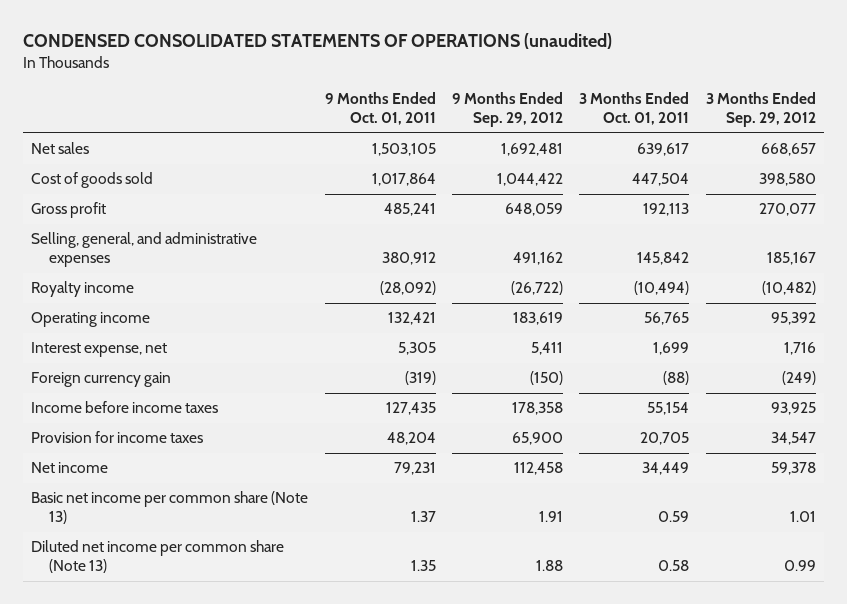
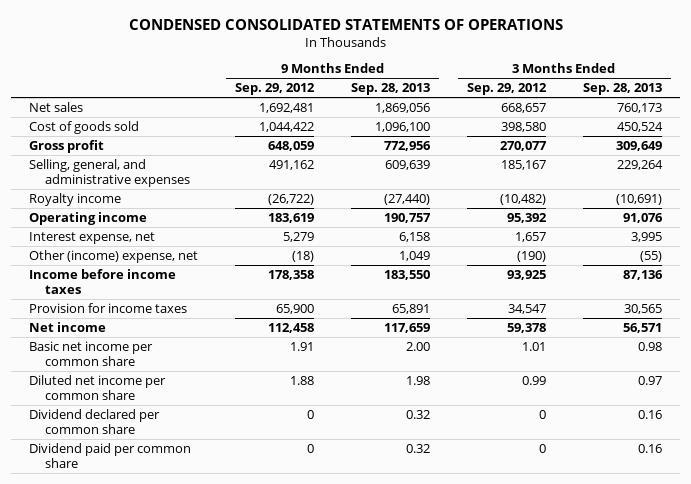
[23,33,613,50] CONDENSED CONSOLIDATED STATEMENTS OF OPERATIONS (unaudited) -> [128,19,563,31] CONDENSED CONSOLIDATED STATEMENTS OF OPERATIONS
[324,91,436,125] 9 Months Ended Oct. 01, 2011 -> none
[579,91,690,125] 3 Months Ended Oct. 01, 2011 -> none
none -> [351,83,431,96] Sep. 28, 2013
none -> [582,83,662,96] Sep. 28, 2013
[31,372,172,388] Foreign currency gain -> none
[530,342,563,356] 5,411 -> [283,231,315,242] 5,279
[783,342,816,356] 1,716 -> [515,231,547,242] 1,657
none -> [29,249,199,263] Other (income) expense, net
[31,491,309,525] Basic net income per common share (Note 13) -> [29,340,154,366] Basic net income per common share
[31,540,285,574] Diluted net income per common share (Note 13) -> [29,374,167,400] Diluted net income per common share
none -> [29,408,161,434] Dividend declared per common share
none -> [29,442,192,468] Dividend paid per common share

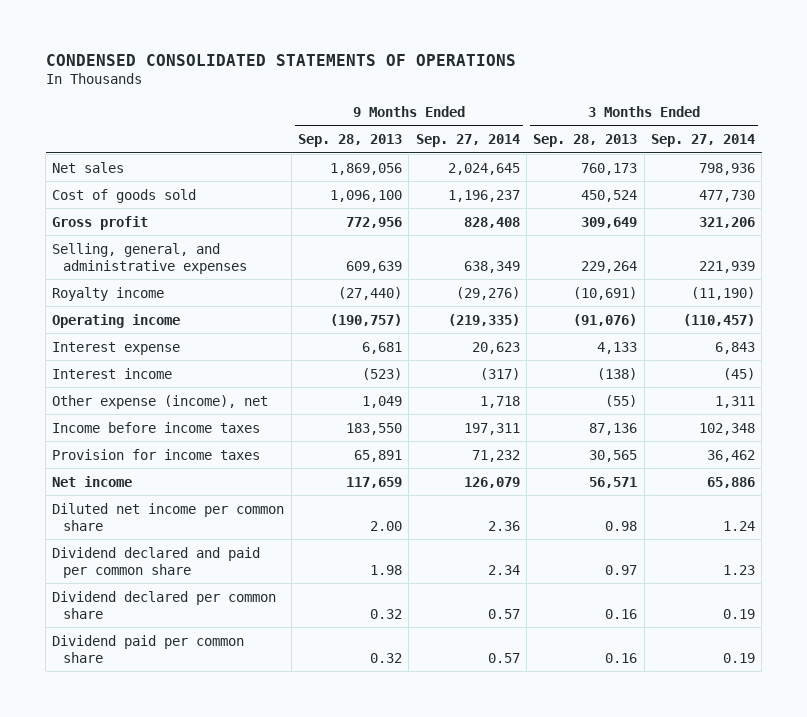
[235,83,316,96] Sep. 29, 2012 -> none
[467,83,548,96] Sep. 29, 2012 -> none
none -> [415,133,520,147] Sep. 27, 2014
none -> [650,133,755,147] Sep. 27, 2014
[384,212,432,223] 190,757 -> [329,313,402,326] (190,757)
[622,212,663,223] 91,076 -> [573,313,638,326] (91,076)
[29,231,156,244] Interest expense, net -> [52,341,181,355] Interest expense
[399,231,431,242] 6,158 -> [361,341,402,354] 6,681
[630,231,662,242] 3,995 -> [597,341,638,354] 4,133
none -> [52,367,173,379] Interest income
[29,249,199,263] Other (income) expense, net -> [52,394,269,409] Other expense (income), net
[29,340,154,366] Basic net income per common share -> [52,502,285,531] Diluted net income per common share
[29,374,167,400] Diluted net income per common share -> [52,546,261,578] Dividend declared and paid per common share

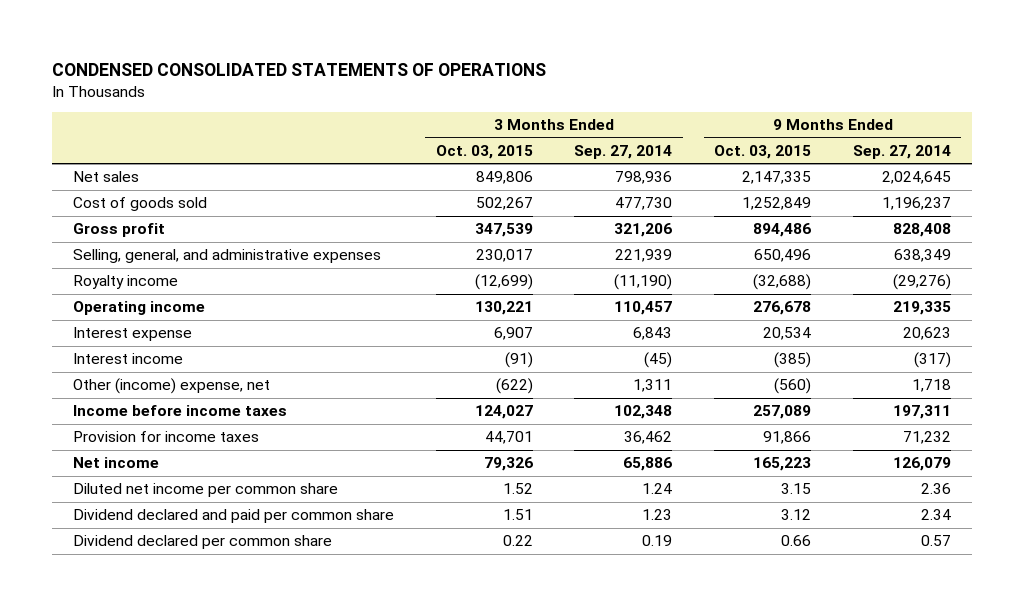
[297,133,402,147] Sep. 28, 2013 -> none
[533,133,638,147] Sep. 28, 2013 -> none
none -> [435,144,533,159] Oct. 03, 2015
none -> [714,144,812,159] Oct. 03, 2015
[447,313,520,326] (219,335) -> [892,301,951,316] 219,335
[682,313,755,326] (110,457) -> [614,301,673,316] 110,457
[52,394,269,409] Other expense (income), net -> [72,378,270,395] Other (income) expense, net
[52,634,245,663] Dividend paid per common share -> none

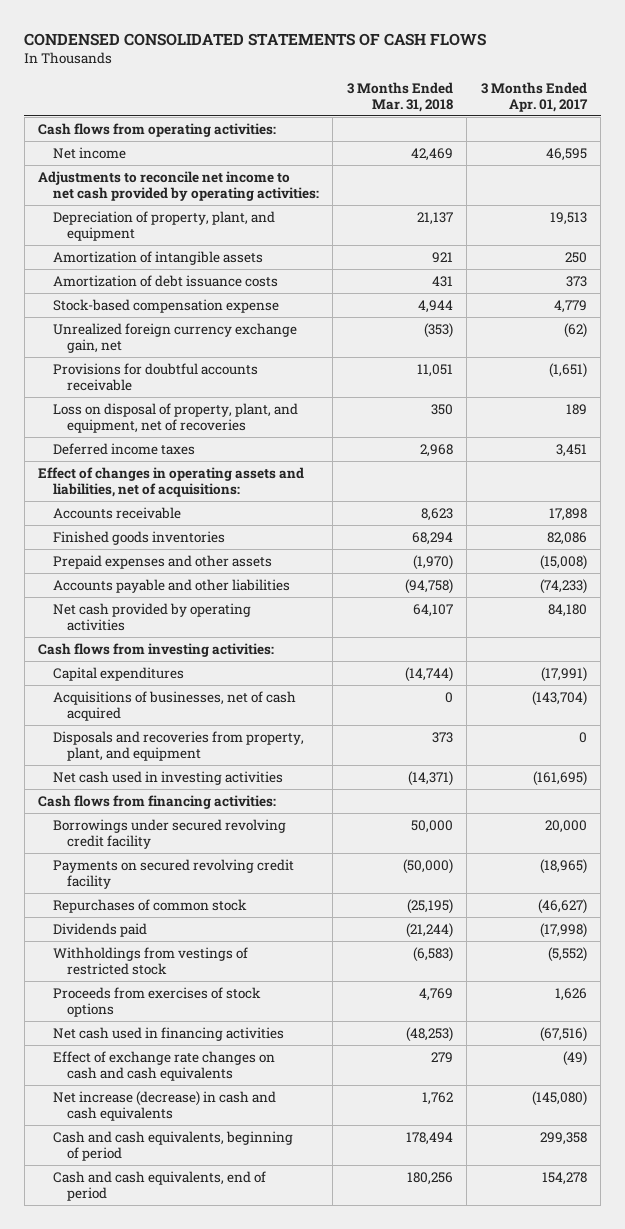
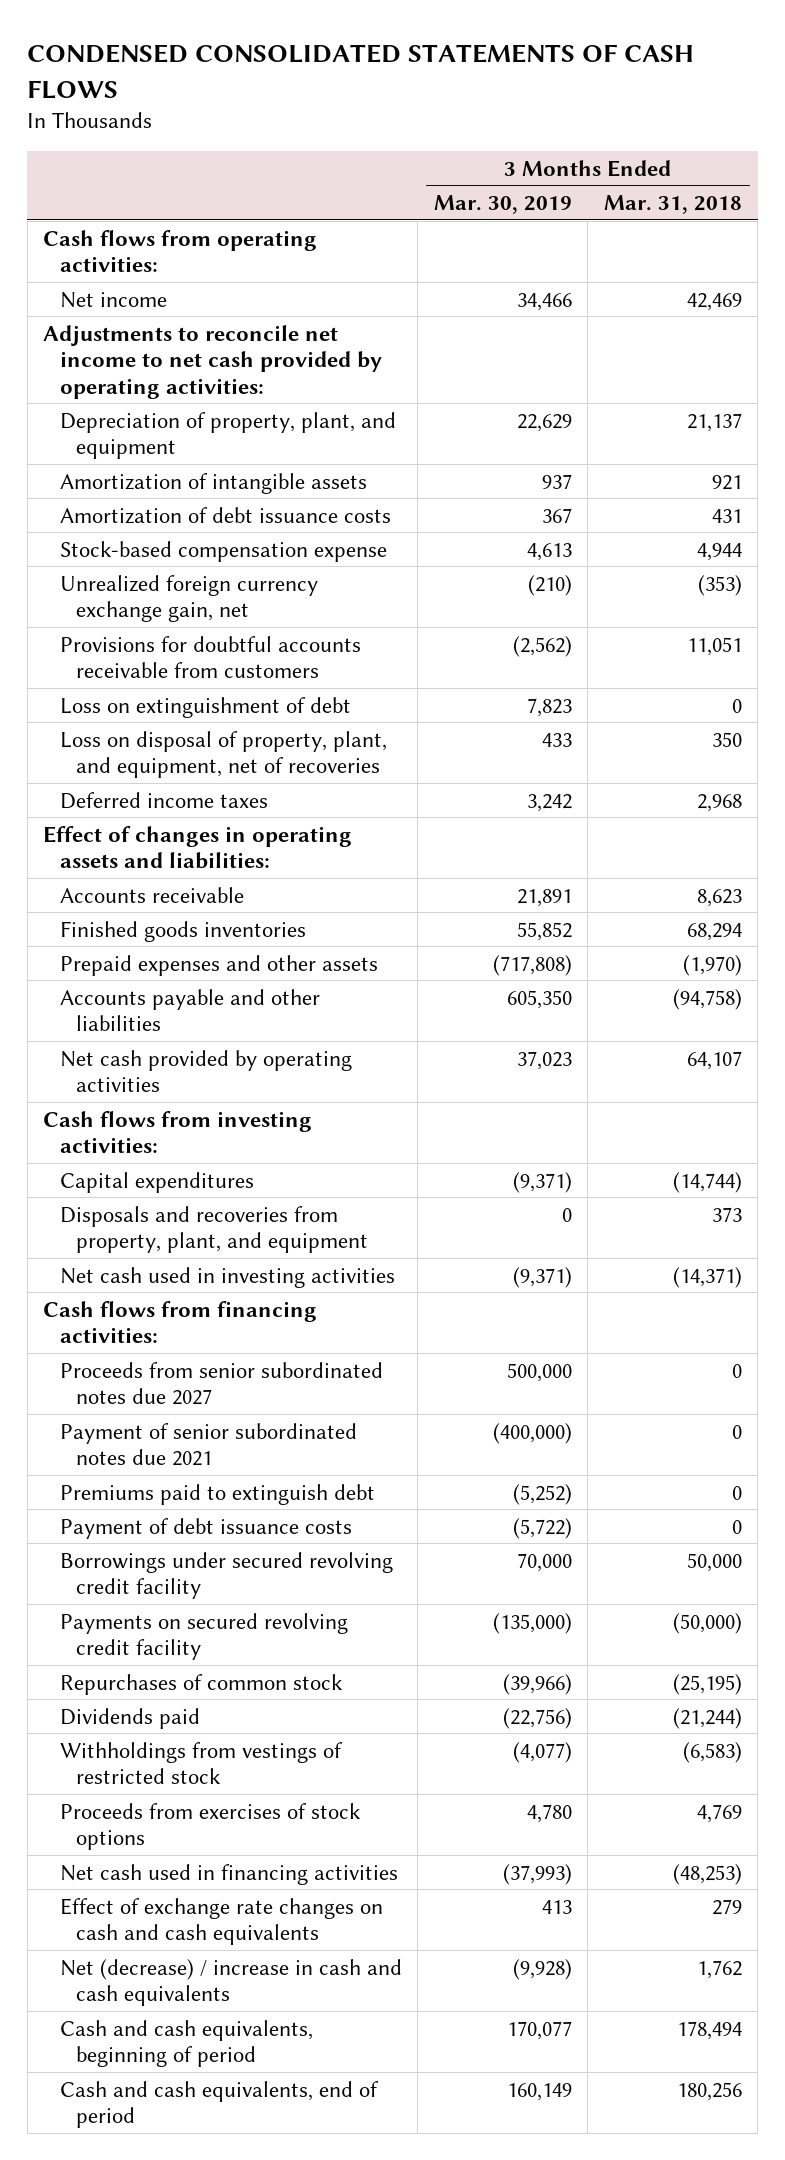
[480,82,588,112] 3 Months Ended Apr. 01, 2017 -> none
none -> [433,195,572,215] Mar. 30, 2019
[52,362,258,391] Provisions for doubtful accounts receivable -> [59,635,361,679] Provisions for doubtful accounts receivable from customers
none -> [59,696,351,718] Loss on extinguishment of debt
[38,466,305,497] Effect of changes in operating assets and liabilities, net of acquisitions: -> [43,825,353,870] Effect of changes in operating assets and liabilities:
[52,690,296,721] Acquisitions of businesses, net of cash acquired -> none
none -> [59,1361,383,1406] Proceeds from senior subordinated notes due 2027
none -> [59,1422,357,1467] Payment of senior subordinated notes due 2021
none -> [59,1483,375,1505] Premiums paid to extinguish debt
none -> [59,1517,352,1539] Payment of debt issuance costs
[52,1090,276,1121] Net increase (decrease) in cash and cash equivalents -> [59,1958,402,2007] Net (decrease) / increase in cash and cash equivalents

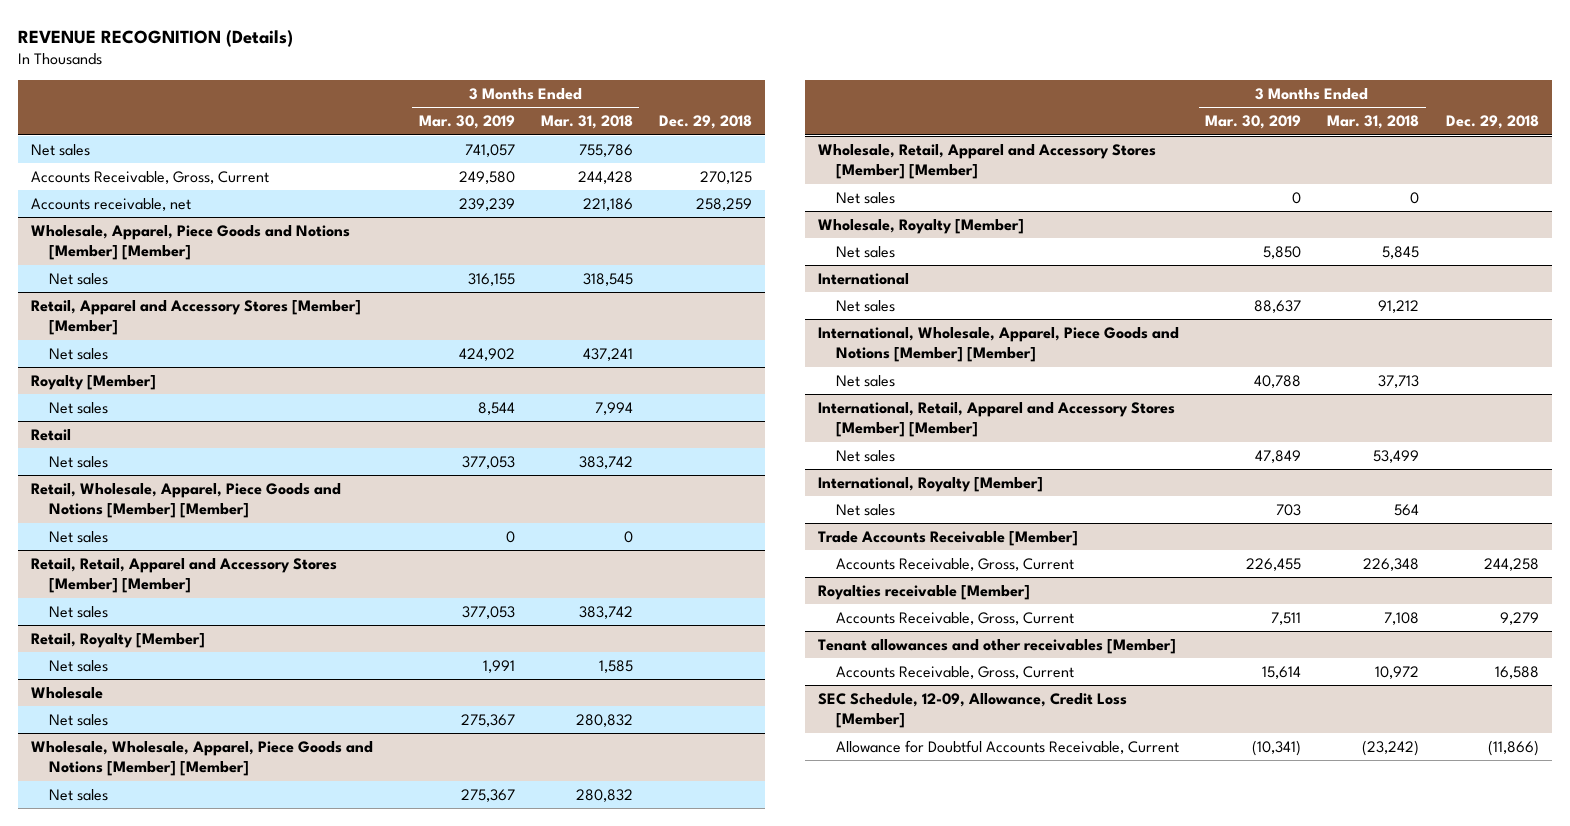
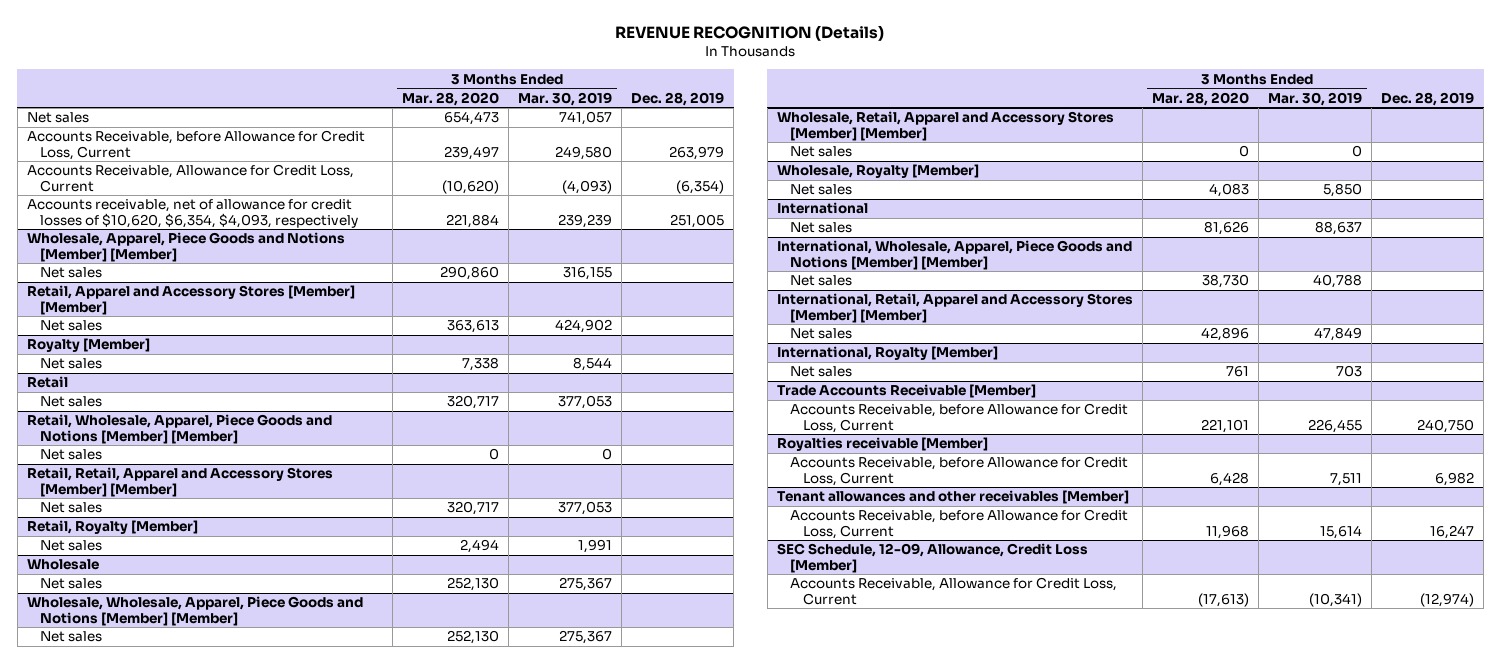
[540,115,633,130] Mar. 31, 2018 -> none
[658,115,752,130] Dec. 29, 2018 -> none
none -> [401,91,499,106] Mar. 28, 2020
none -> [631,91,725,106] Dec. 28, 2019
[31,170,270,184] Accounts Receivable, Gross, Current -> [26,130,365,160] Accounts Receivable, before Allowance for Credit Loss, Current
none -> [26,164,354,192] Accounts Receivable, Allowance for Credit Loss, Current
[31,197,192,211] Accounts receivable, net -> [26,199,359,228] Accounts receivable, net of allowance for credit losses of $10,620, $6,354, $4,093, respectively
[835,557,1074,571] Accounts Receivable, Gross, Current -> [790,403,1129,433] Accounts Receivable, before Allowance for Credit Loss, Current
[835,611,1074,625] Accounts Receivable, Gross, Current -> [790,456,1129,486] Accounts Receivable, before Allowance for Credit Loss, Current
[835,665,1074,679] Accounts Receivable, Gross, Current -> [790,509,1129,539] Accounts Receivable, before Allowance for Credit Loss, Current
[835,739,1179,754] Allowance for Doubtful Accounts Receivable, Current -> [790,577,1118,605] Accounts Receivable, Allowance for Credit Loss, Current

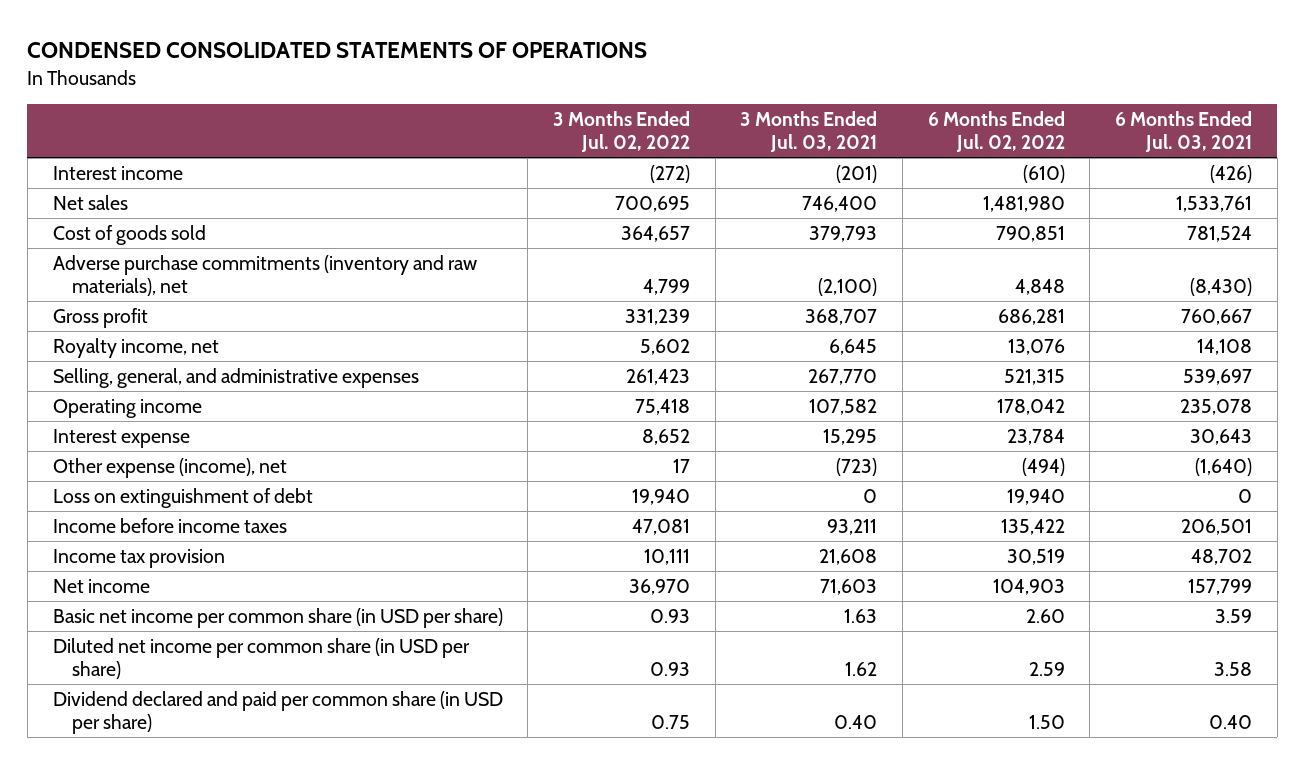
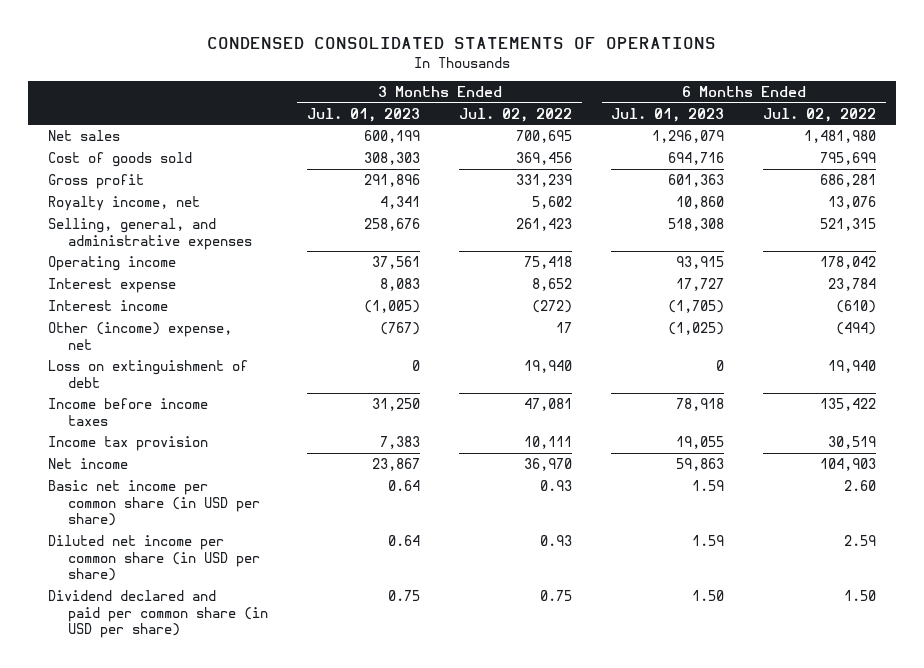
[740,111,878,152] 3 Months Ended Jul. 03, 2021 -> none
[1115,111,1253,152] 6 Months Ended Jul. 03, 2021 -> none
none -> [307,107,421,122] Jul. 01, 2023
none -> [611,107,725,122] Jul. 01, 2023
[52,254,477,296] Adverse purchase commitments (inventory and raw materials), net -> none
[620,225,690,242] 364,657 -> [516,151,573,165] 369,456
[995,225,1065,242] 790,851 -> [820,151,877,165] 795,699
[52,165,183,180] Interest income -> [48,299,169,311] Interest income
[52,457,287,478] Other expense (income), net -> [48,321,233,350] Other (income) expense, net

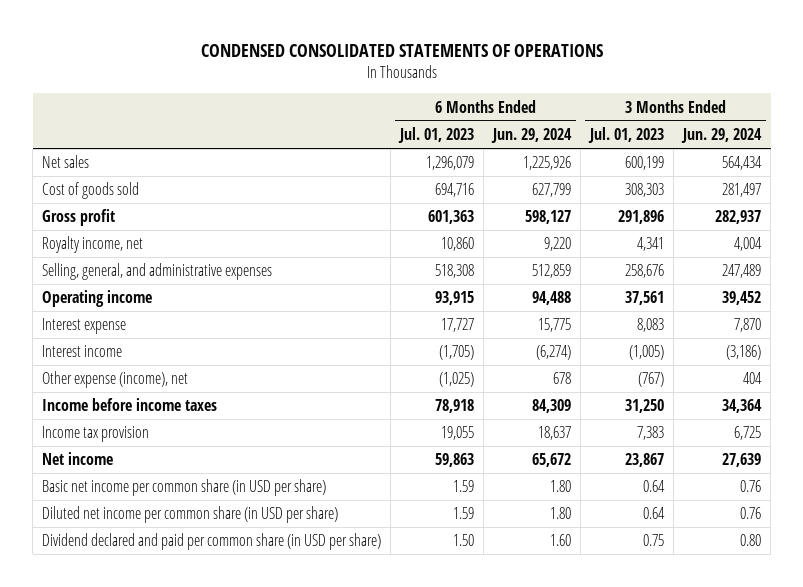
[459,107,573,122] Jul. 02, 2022 -> none
[763,107,877,122] Jul. 02, 2022 -> none
none -> [491,128,573,144] Jun. 29, 2024
none -> [681,128,763,144] Jun. 29, 2024
[48,359,249,388] Loss on extinguishment of debt -> none
[48,321,233,350] Other (income) expense, net -> [42,371,189,389] Other expense (income), net

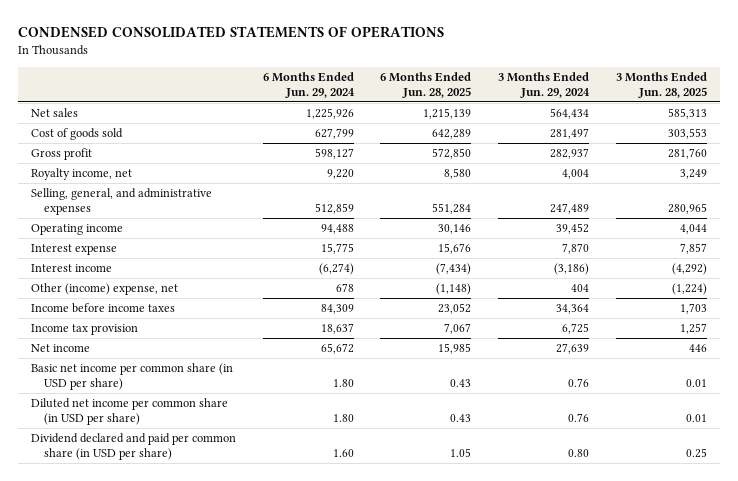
[398,127,475,144] Jul. 01, 2023 -> none
[588,127,665,144] Jul. 01, 2023 -> none
none -> [380,72,472,99] 6 Months Ended Jun. 28, 2025
none -> [615,72,707,99] 3 Months Ended Jun. 28, 2025
[42,371,189,389] Other expense (income), net -> [31,283,179,296] Other (income) expense, net

